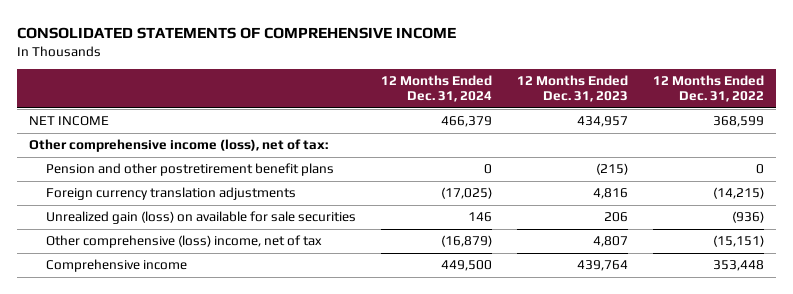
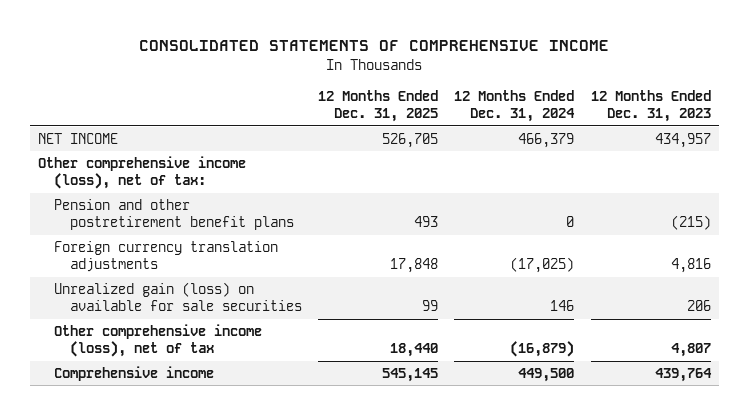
[652,75,764,103] 12 Months Ended Dec. 31, 2022 -> none
none -> [317,90,438,123] 12 Months Ended Dec. 31, 2025
[46,235,323,249] Other comprehensive (loss) income, net of tax -> [53,323,262,358] Other comprehensive income (loss), net of tax

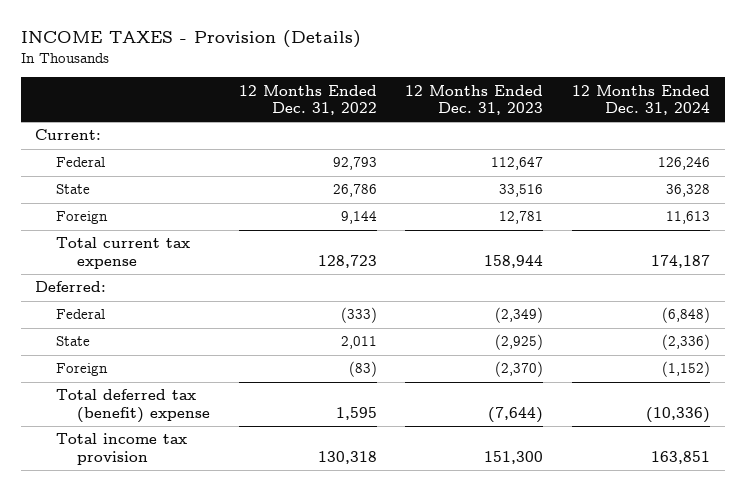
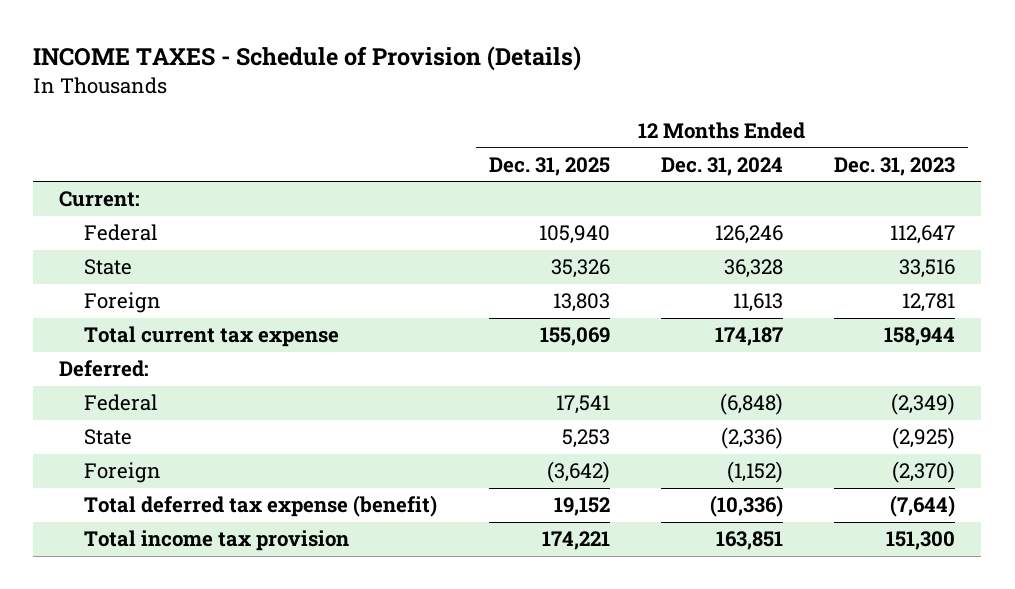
[20,30,361,49] INCOME TAXES - Provision (Details) -> [33,46,582,72] INCOME TAXES - Schedule of Provision (Details)
[238,84,377,115] 12 Months Ended Dec. 31, 2022 -> none
none -> [488,156,610,176] Dec. 31, 2025
[55,389,210,423] Total deferred tax (benefit) expense -> [84,495,438,518] Total deferred tax expense (benefit)

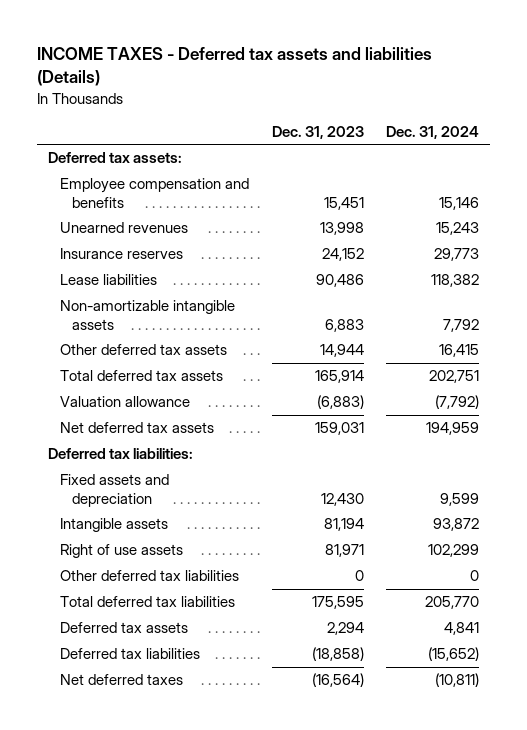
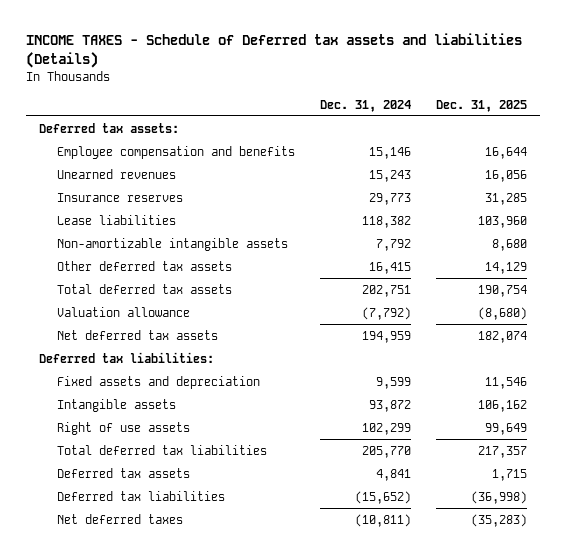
[37,47,433,87] INCOME TAXES - Deferred tax assets and liabilities (Details) -> [26,33,523,69] INCOME TAXES - Schedule of Deferred tax assets and liabilities (Details)
[271,125,364,139] Dec. 31, 2023 -> none
none -> [436,99,528,112] Dec. 31, 2025
[60,570,240,582] Other deferred tax liabilities -> none

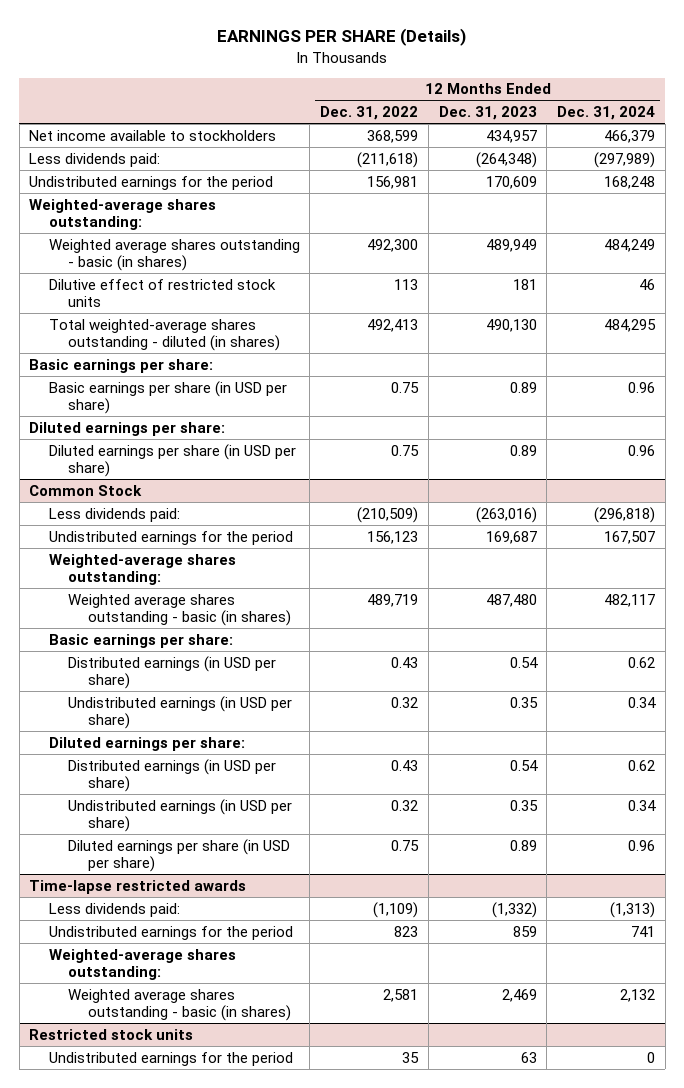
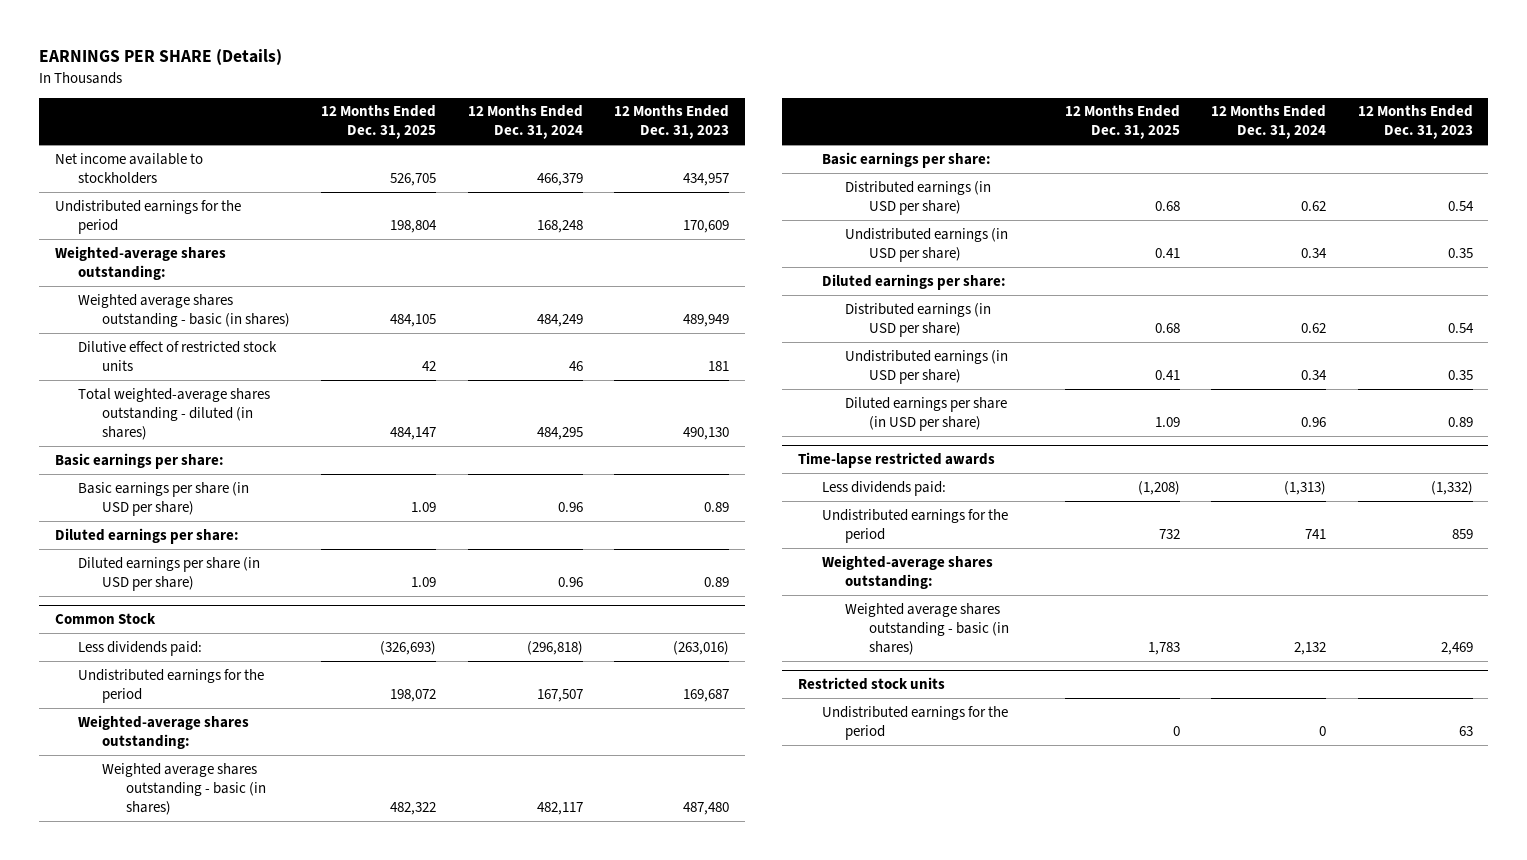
[320,106,419,121] Dec. 31, 2022 -> none
none -> [321,105,437,140] 12 Months Ended Dec. 31, 2025
[29,152,161,167] Less dividends paid: -> none

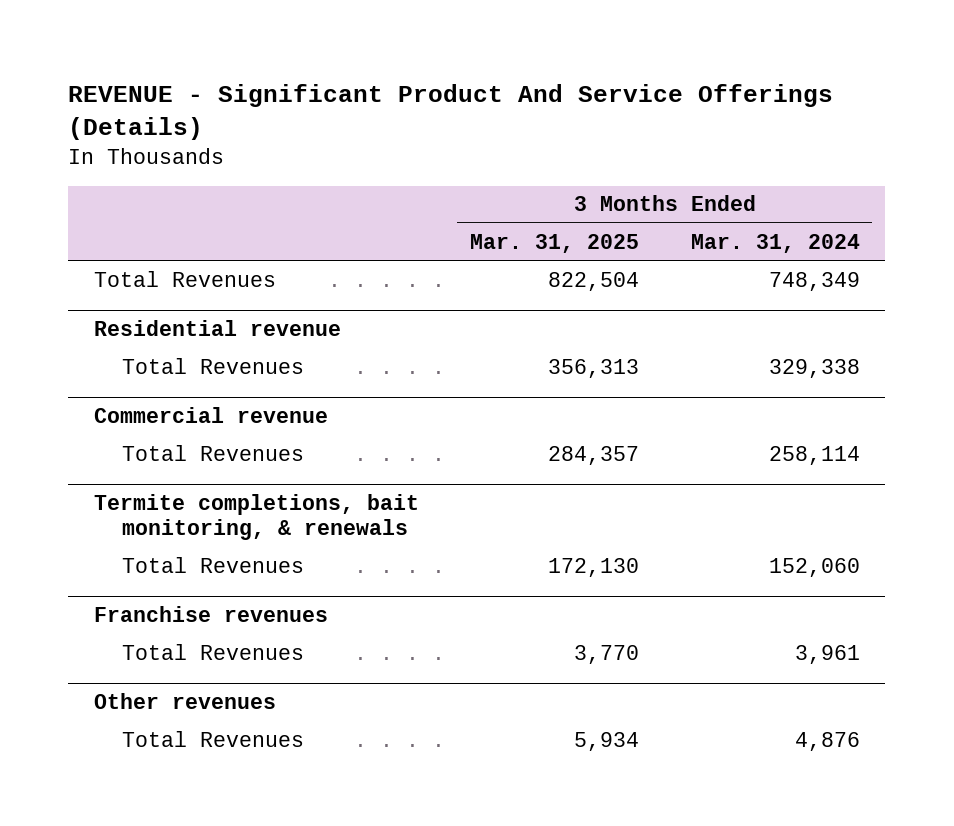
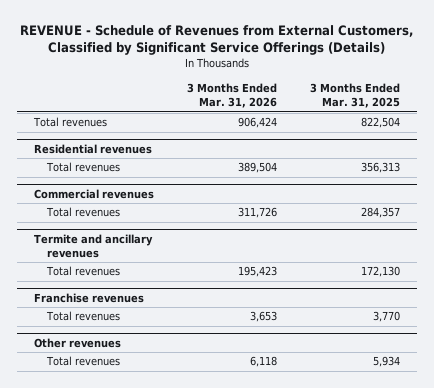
[68,83,834,141] REVENUE - Significant Product And Service Offerings (Details) -> [19,24,413,55] REVENUE - Schedule of Revenues from External Customers, Classified by Significant Service Offerings (Details)
[690,233,860,253] Mar. 31, 2024 -> none
none -> [186,82,277,109] 3 Months Ended Mar. 31, 2026
[93,494,419,541] Termite completions, bait monitoring, & renewals -> none
[93,270,276,287] Total Revenues -> [32,117,107,128] Total revenues
[93,320,341,337] Residential revenue -> [33,143,152,154] Residential revenues
[121,357,304,374] Total Revenues -> [45,162,120,173] Total revenues
[93,407,328,424] Commercial revenue -> [33,188,154,199] Commercial revenues
[121,444,304,461] Total Revenues -> [45,207,120,218] Total revenues
none -> [33,233,153,259] Termite and ancillary revenues
[121,556,304,573] Total Revenues -> [45,266,120,277] Total revenues
[121,643,304,660] Total Revenues -> [45,311,120,322] Total revenues
[121,730,304,747] Total Revenues -> [45,356,120,367] Total revenues

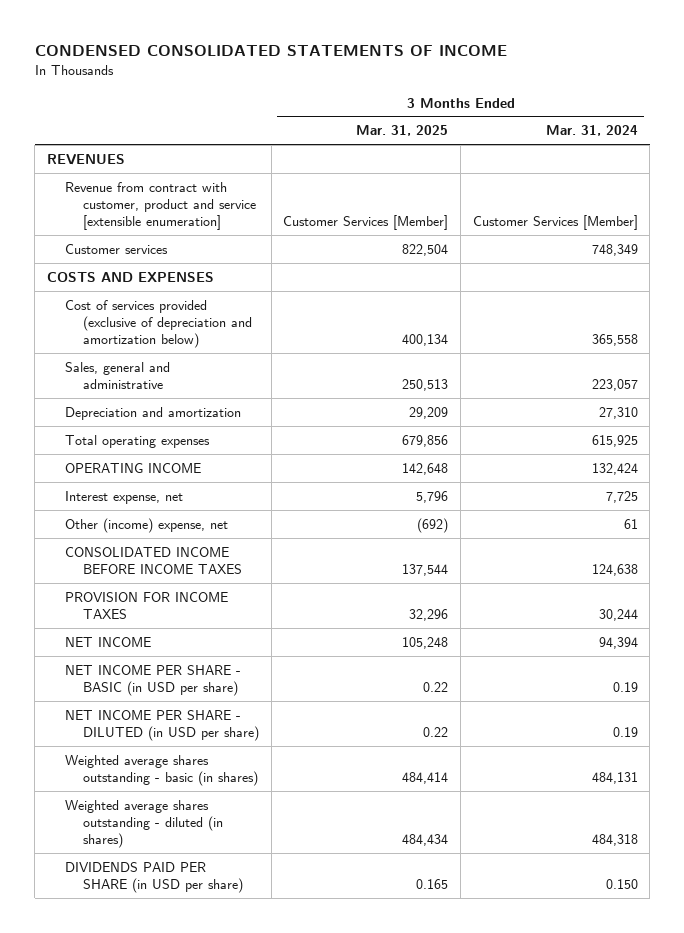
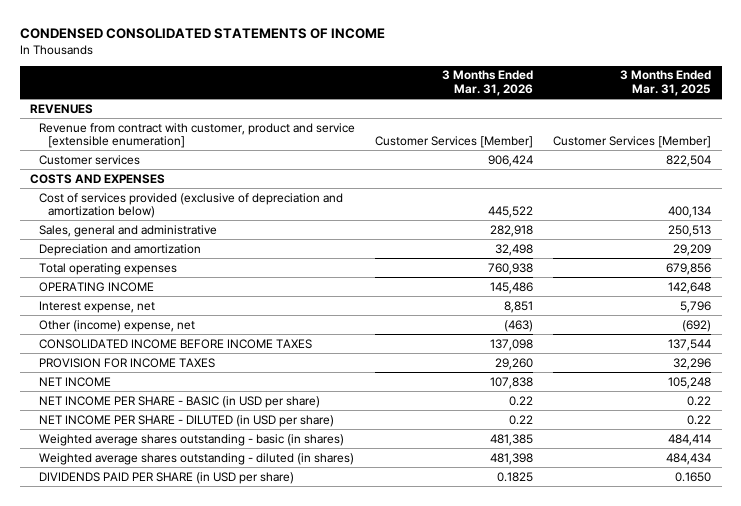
[545,125,638,137] Mar. 31, 2024 -> none
none -> [442,70,534,97] 3 Months Ended Mar. 31, 2026
[416,879,449,890] 0.165 -> [675,471,712,482] 0.1650

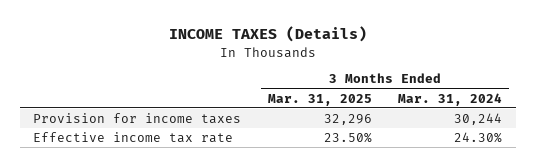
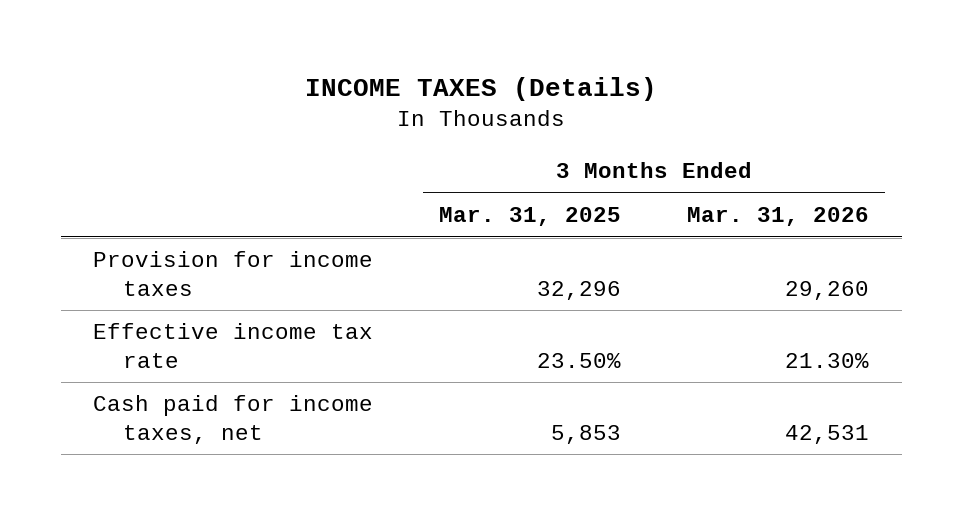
[398,92,503,106] Mar. 31, 2024 -> none
none -> [687,207,870,227] Mar. 31, 2026
none -> [93,395,374,444] Cash paid for income taxes, net

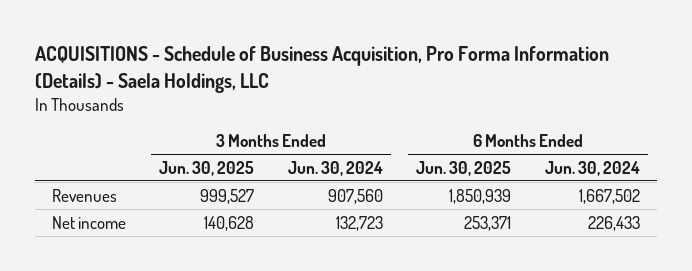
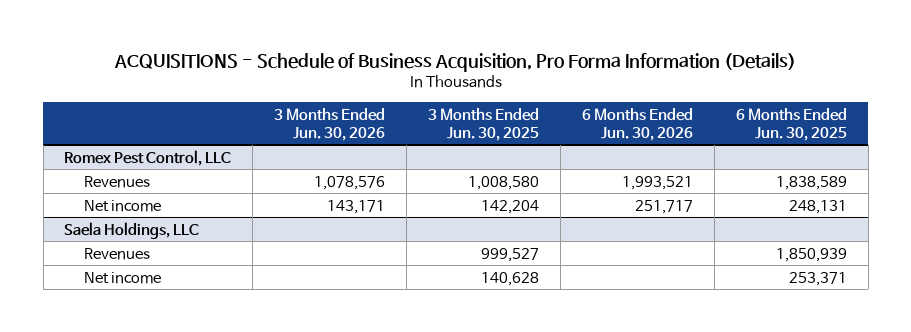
[35,46,610,93] ACQUISITIONS - Schedule of Business Acquisition, Pro Forma Information (Details) - Saela Holdings, LLC -> [113,52,796,72] ACQUISITIONS - Schedule of Business Acquisition, Pro Forma Information (Details)
[287,160,383,176] Jun. 30, 2024 -> none
[544,160,640,176] Jun. 30, 2024 -> none
none -> [274,107,386,141] 3 Months Ended Jun. 30, 2026
none -> [582,107,694,141] 6 Months Ended Jun. 30, 2026
none -> [64,149,232,166] Romex Pest Control, LLC
none -> [84,175,151,188] Revenues
none -> [84,199,162,212] Net income
none -> [64,221,200,239] Saela Holdings, LLC

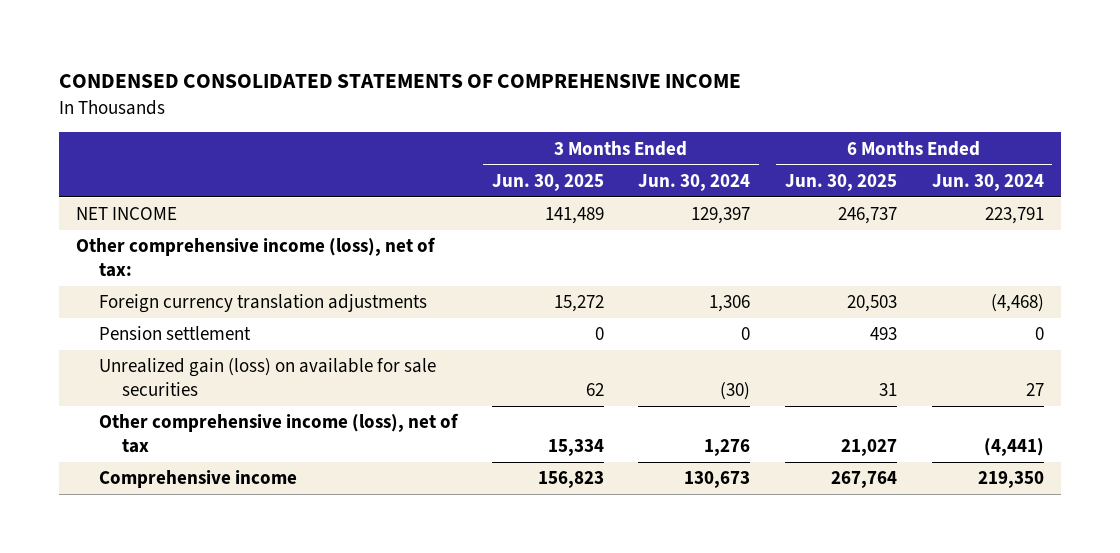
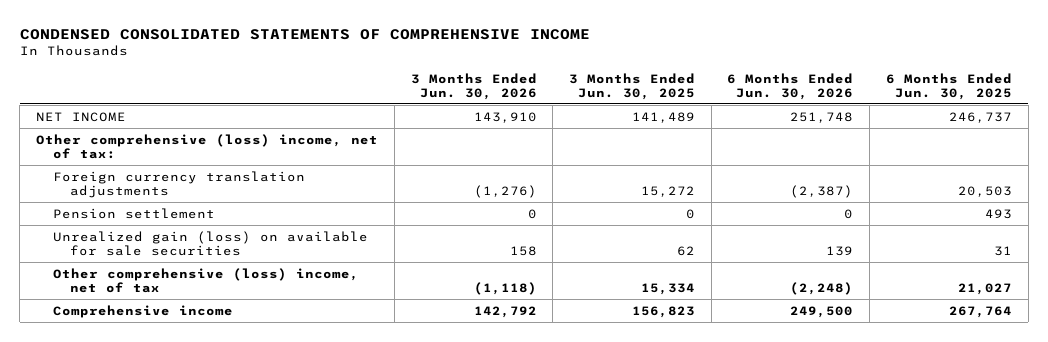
[638,173,751,191] Jun. 30, 2024 -> none
[931,173,1044,191] Jun. 30, 2024 -> none
none -> [410,72,537,100] 3 Months Ended Jun. 30, 2026
none -> [727,72,854,100] 6 Months Ended Jun. 30, 2026
[76,237,437,277] Other comprehensive income (loss), net of tax: -> [36,133,379,159] Other comprehensive (loss) income, net of tax:
[99,413,460,453] Other comprehensive income (loss), net of tax -> [52,267,359,293] Other comprehensive (loss) income, net of tax

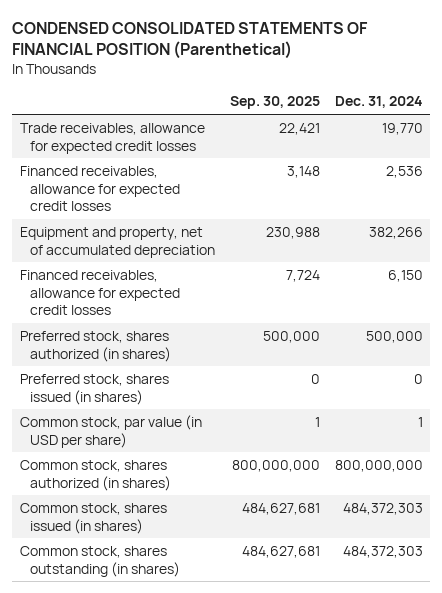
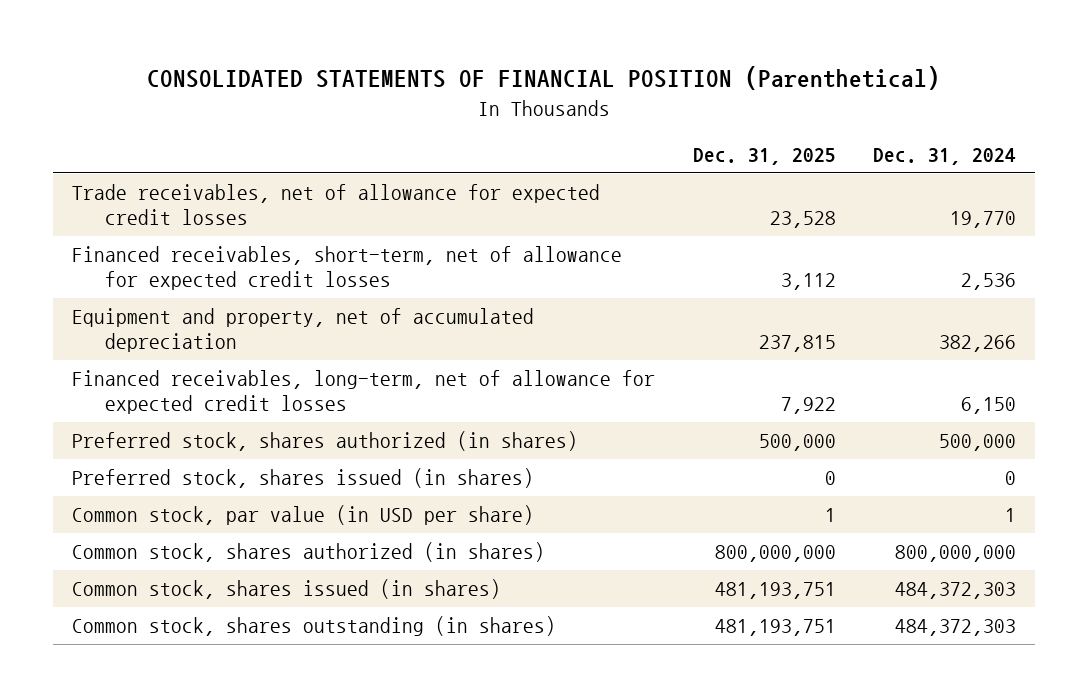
[12,21,369,60] CONDENSED CONSOLIDATED STATEMENTS OF FINANCIAL POSITION (Parenthetical) -> [147,66,941,91] CONSOLIDATED STATEMENTS OF FINANCIAL POSITION (Parenthetical)
[229,96,320,110] Sep. 30, 2025 -> none
none -> [692,147,836,165] Dec. 31, 2025
[19,123,205,154] Trade receivables, allowance for expected credit losses -> [71,184,600,226] Trade receivables, net of allowance for expected credit losses
[19,166,180,212] Financed receivables, allowance for expected credit losses -> [71,246,622,291] Financed receivables, short-term, net of allowance for expected credit losses
[19,270,180,316] Financed receivables, allowance for expected credit losses -> [71,370,655,415] Financed receivables, long-term, net of allowance for expected credit losses

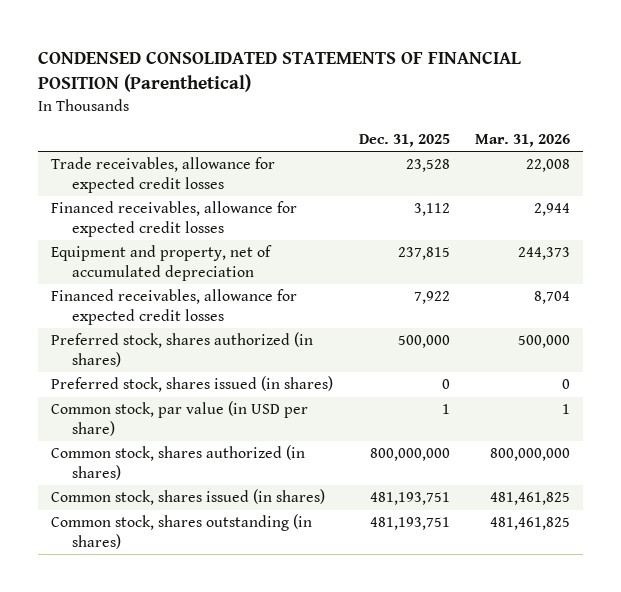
[147,66,941,91] CONSOLIDATED STATEMENTS OF FINANCIAL POSITION (Parenthetical) -> [38,50,522,92] CONDENSED CONSOLIDATED STATEMENTS OF FINANCIAL POSITION (Parenthetical)
[873,147,1017,165] Dec. 31, 2024 -> none
none -> [475,134,571,148] Mar. 31, 2026
[71,184,600,226] Trade receivables, net of allowance for expected credit losses -> [51,157,276,193] Trade receivables, allowance for expected credit losses
[71,246,622,291] Financed receivables, short-term, net of allowance for expected credit losses -> [51,201,298,237] Financed receivables, allowance for expected credit losses
[71,370,655,415] Financed receivables, long-term, net of allowance for expected credit losses -> [51,289,298,325] Financed receivables, allowance for expected credit losses

